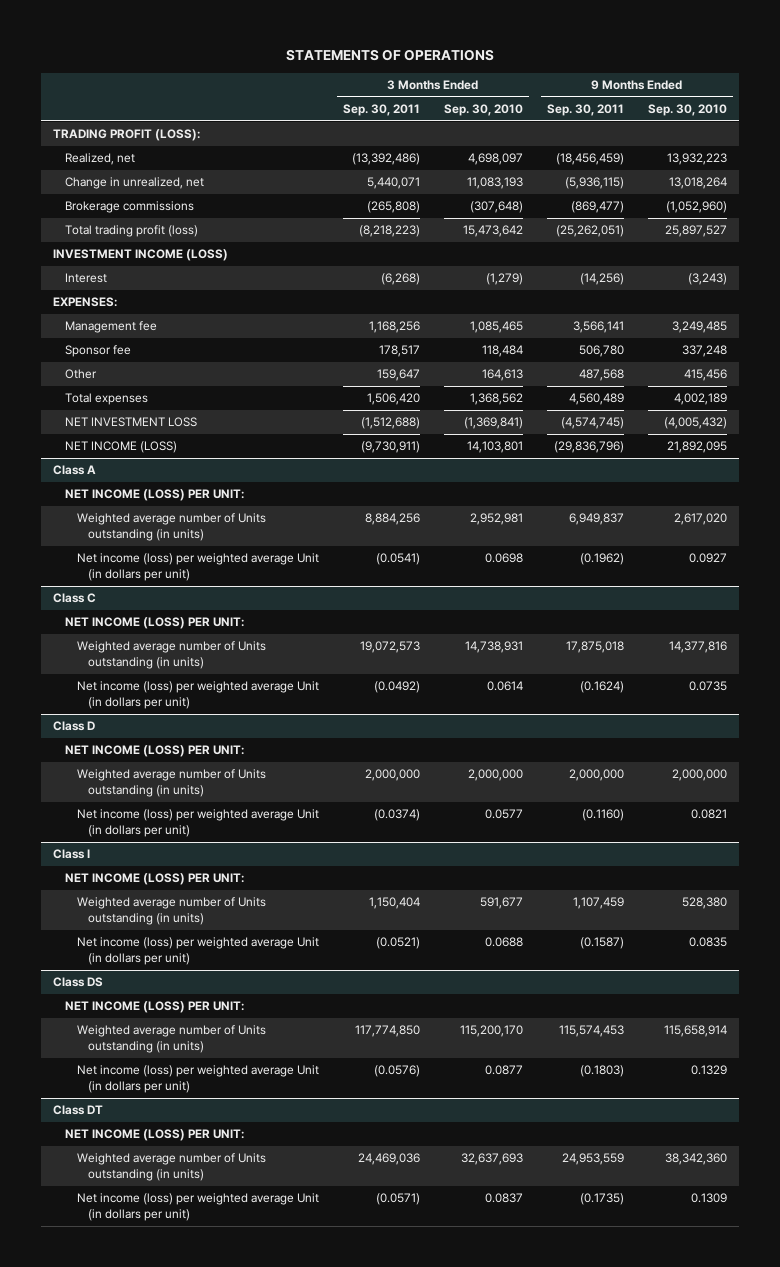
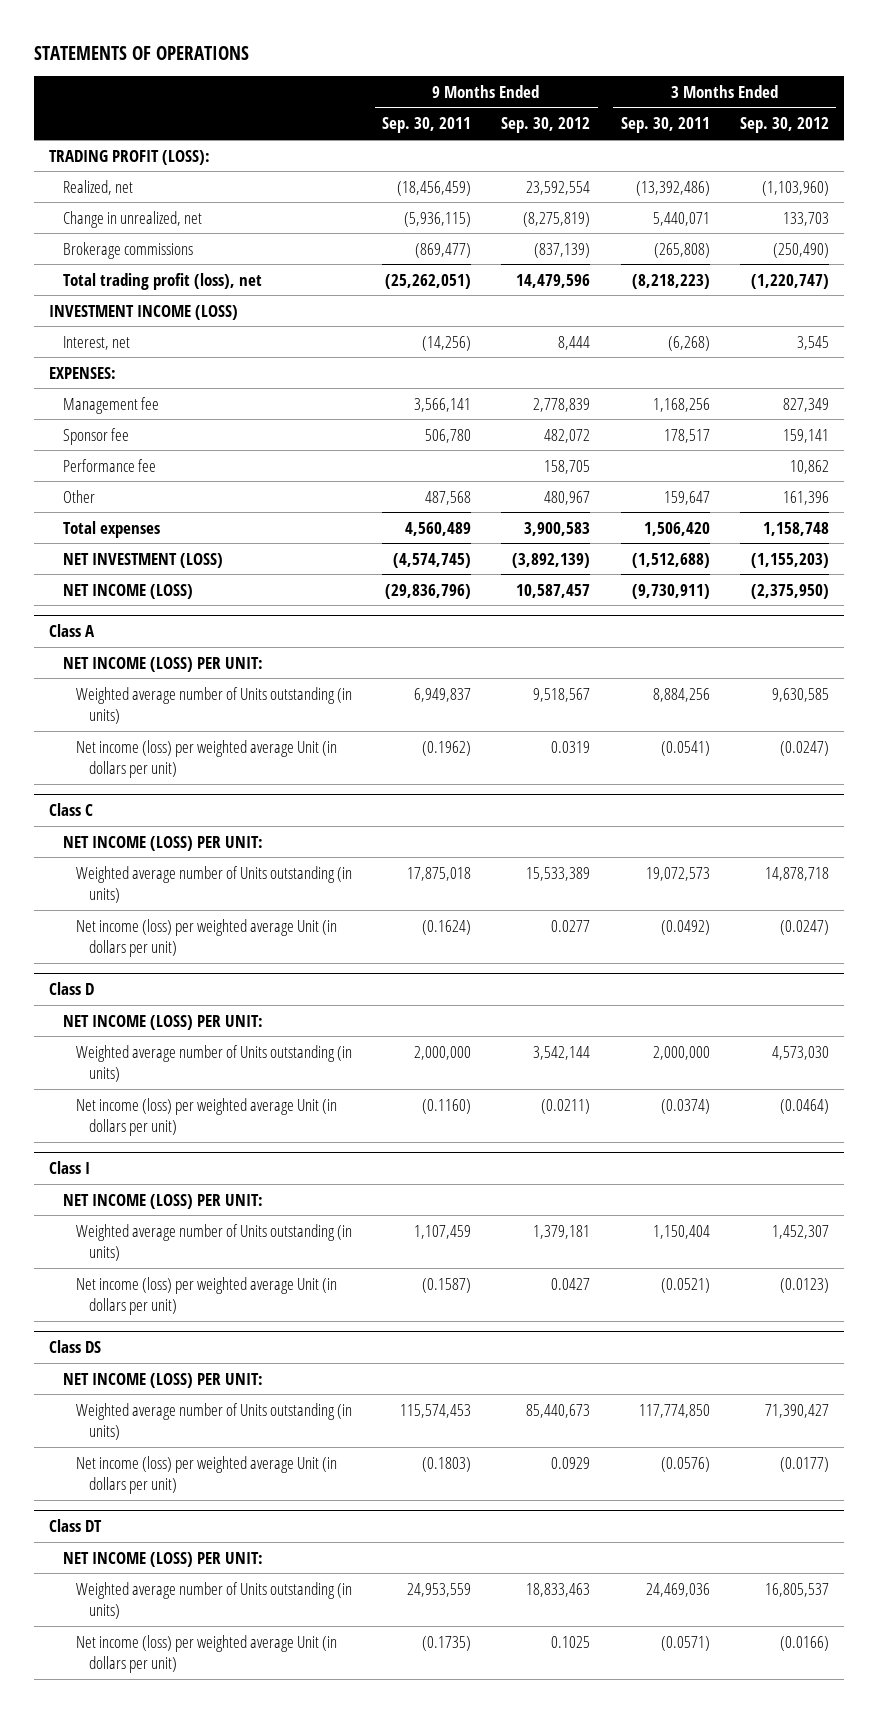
[443,104,523,117] Sep. 30, 2010 -> none
[647,104,727,117] Sep. 30, 2010 -> none
none -> [501,117,591,134] Sep. 30, 2012
none -> [739,117,829,134] Sep. 30, 2012
[65,225,199,238] Total trading profit (loss) -> [62,272,262,290] Total trading profit (loss), net
[65,273,108,284] Interest -> [62,335,130,350] Interest, net
none -> [62,458,156,472] Performance fee
[65,417,198,428] NET INVESTMENT LOSS -> [62,552,223,568] NET INVESTMENT (LOSS)

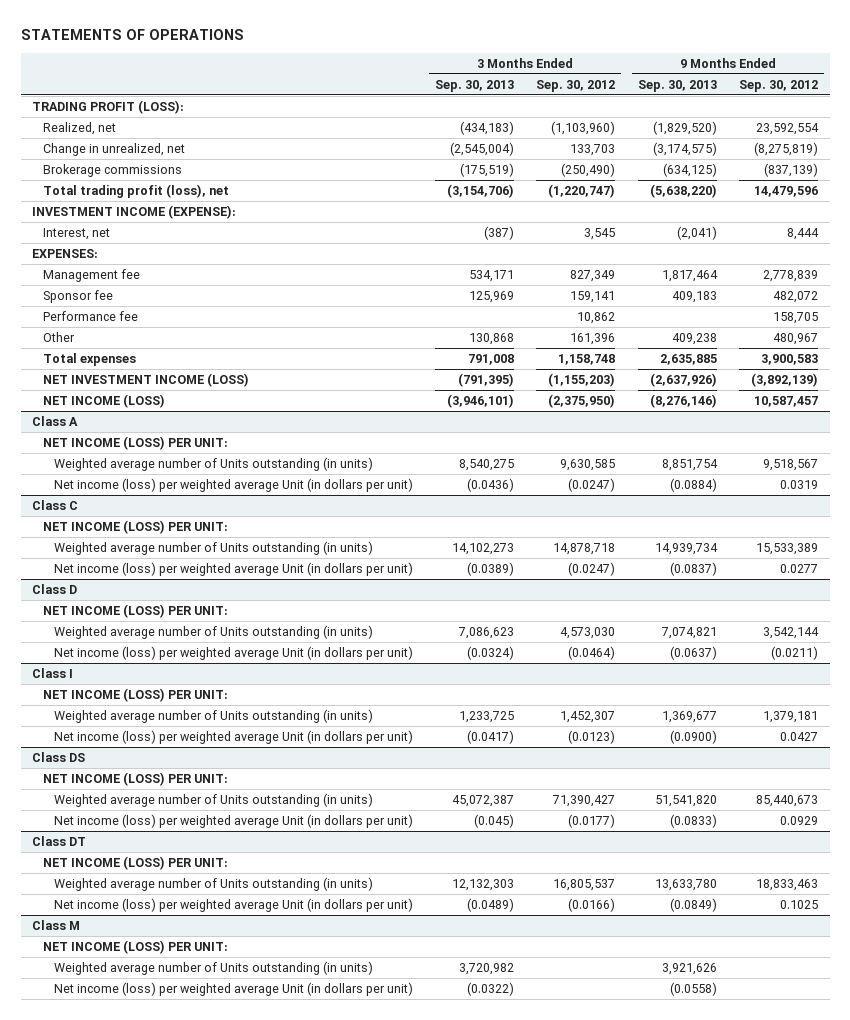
[382,117,472,134] Sep. 30, 2011 -> none
[620,117,710,134] Sep. 30, 2011 -> none
none -> [435,79,515,92] Sep. 30, 2013
none -> [637,79,717,92] Sep. 30, 2013
[49,304,239,320] INVESTMENT INCOME (LOSS) -> [31,204,236,219] INVESTMENT INCOME (EXPENSE):
[62,552,223,568] NET INVESTMENT (LOSS) -> [42,372,249,387] NET INVESTMENT INCOME (LOSS)
none -> [31,919,80,930] Class M
none -> [42,939,228,954] NET INCOME (LOSS) PER UNIT:
none -> [53,960,373,975] Weighted average number of Units outstanding (in units)
none -> [53,981,413,996] Net income (loss) per weighted average Unit (in dollars per unit)

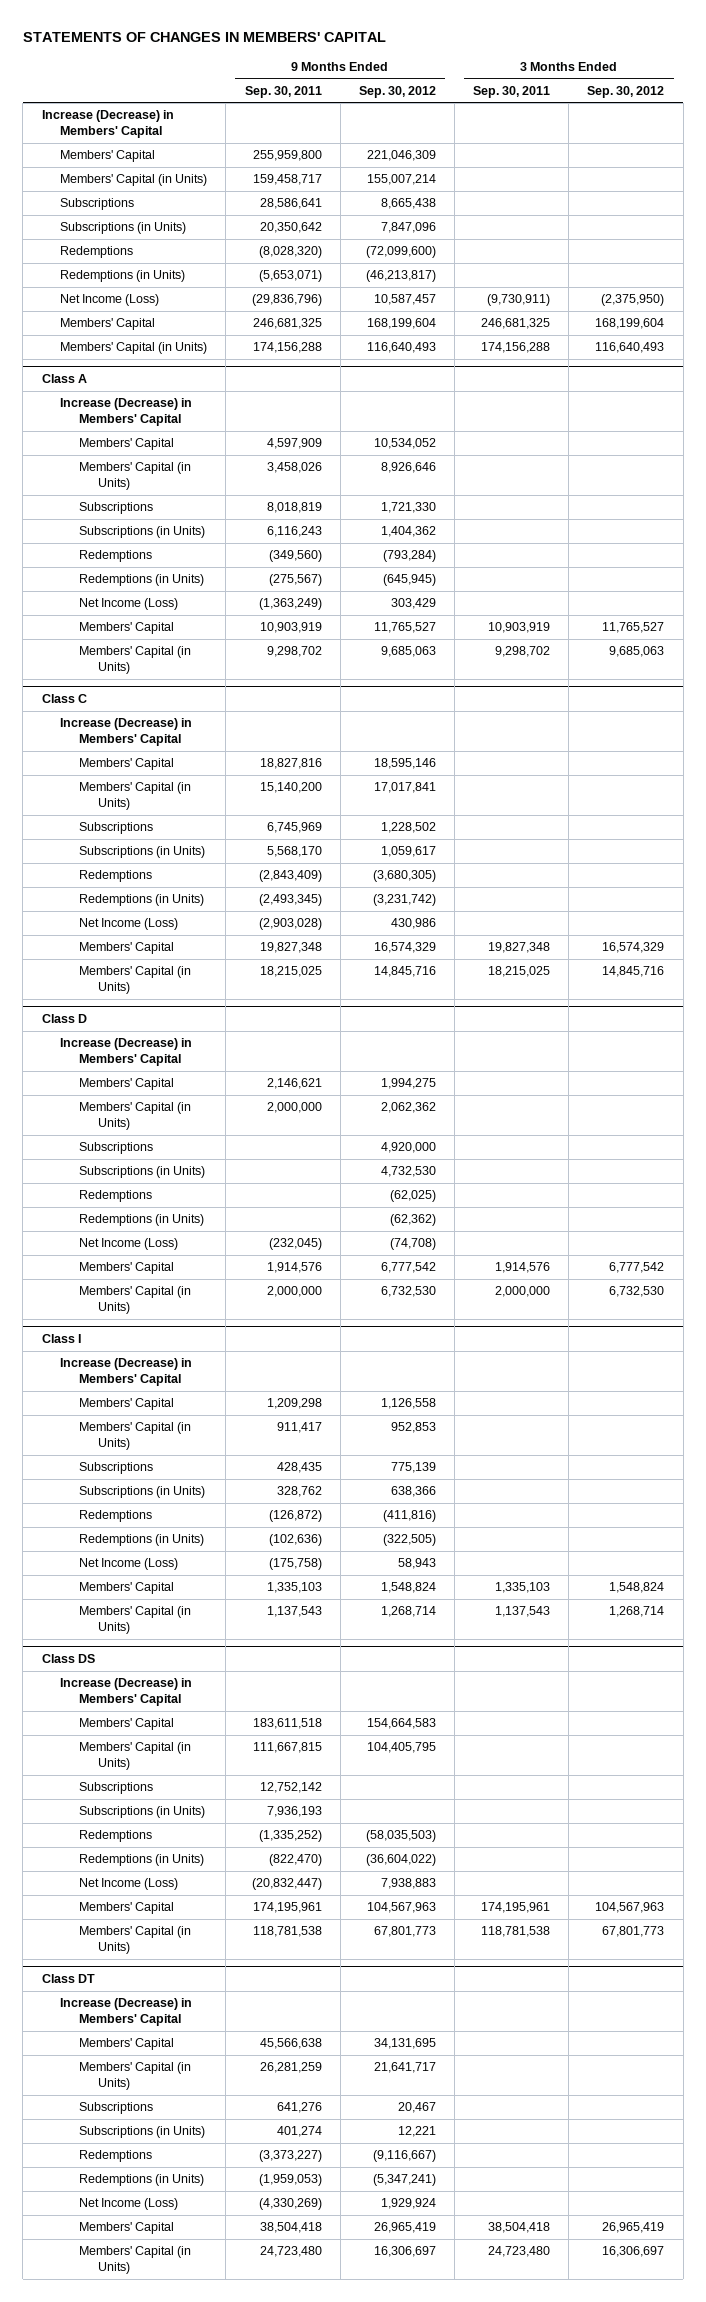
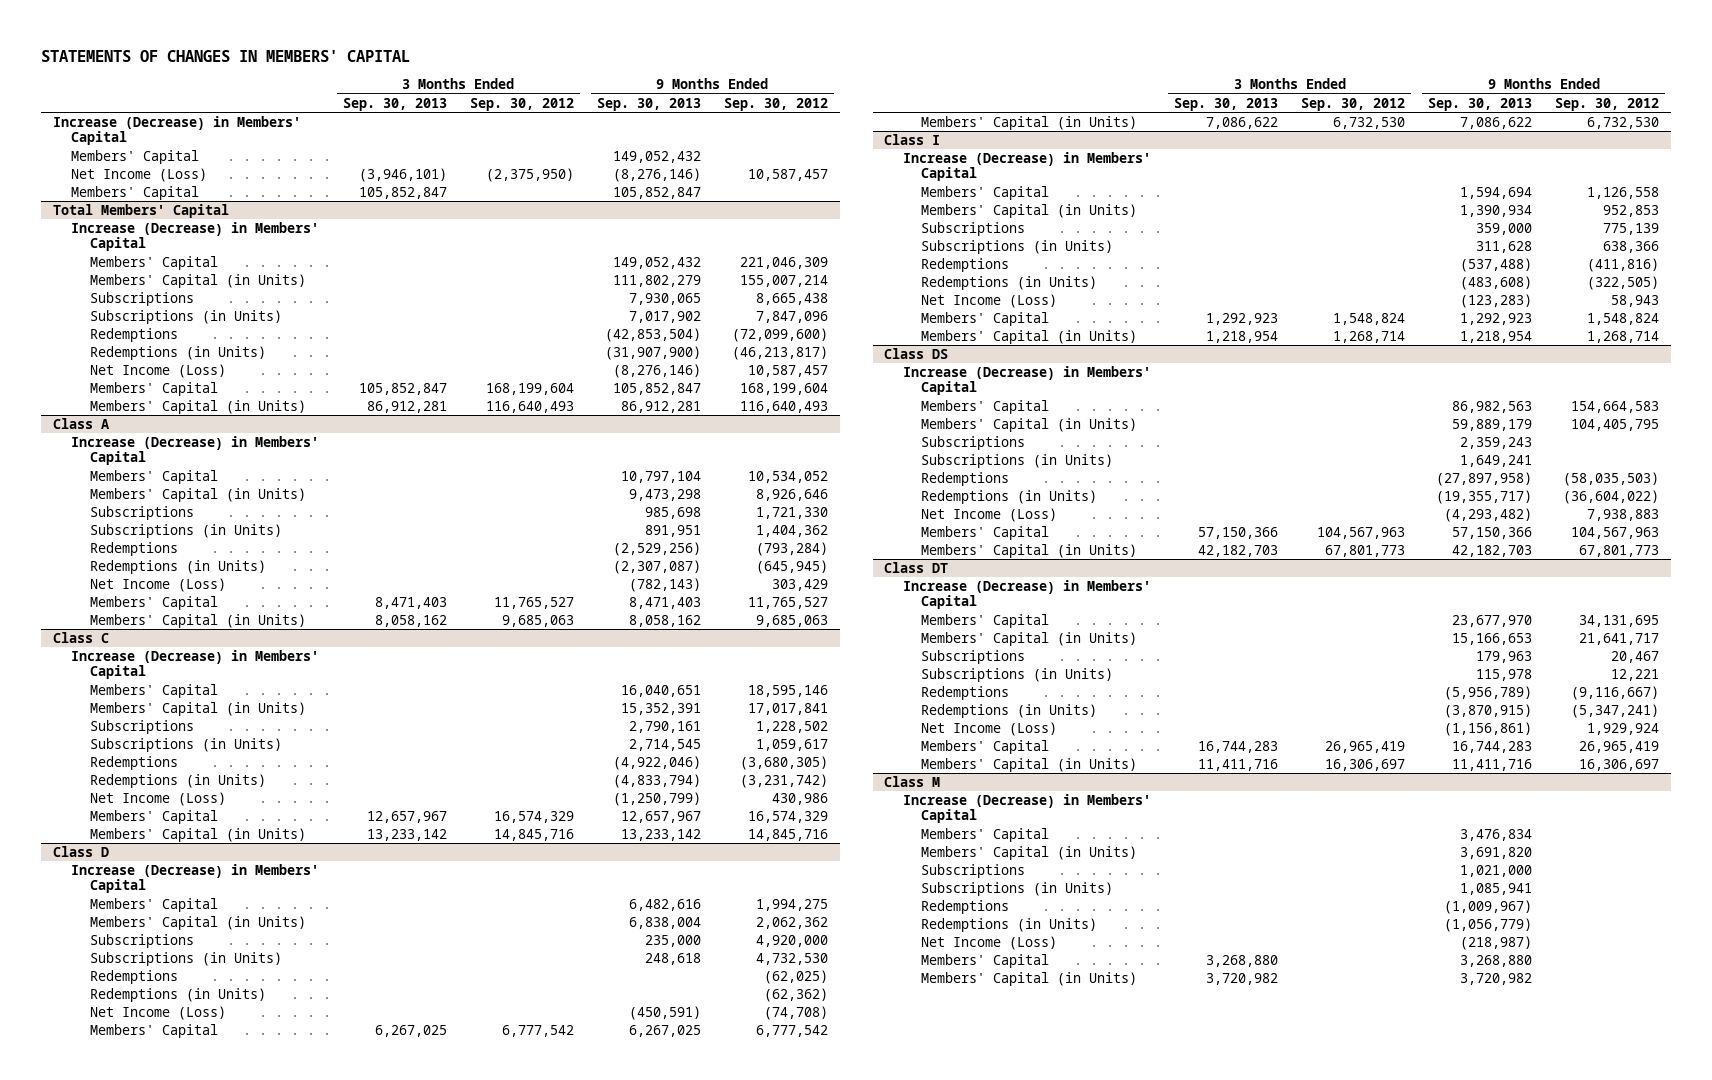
[244,85,322,98] Sep. 30, 2011 -> none
[473,85,551,98] Sep. 30, 2011 -> none
none -> [342,97,447,111] Sep. 30, 2013
none -> [596,97,701,111] Sep. 30, 2013
none -> [71,150,200,165] Members' Capital
[60,294,160,307] Net Income (Loss) -> [71,168,208,183] Net Income (Loss)
none -> [71,186,200,201] Members' Capital
none -> [52,204,229,219] Total Members' Capital
none -> [71,222,320,252] Increase (Decrease) in Members' Capital
none -> [89,364,226,379] Net Income (Loss)
none -> [884,776,941,788] Class M
none -> [902,794,1151,824] Increase (Decrease) in Members' Capital
none -> [921,828,1050,843] Members' Capital
none -> [921,846,1138,861] Members' Capital (in Units)
none -> [921,864,1026,879] Subscriptions
none -> [921,882,1114,897] Subscriptions (in Units)
none -> [921,900,1010,915] Redemptions
none -> [921,918,1098,933] Redemptions (in Units)
none -> [921,936,1058,951] Net Income (Loss)
none -> [921,954,1050,969] Members' Capital
none -> [921,972,1138,987] Members' Capital (in Units)

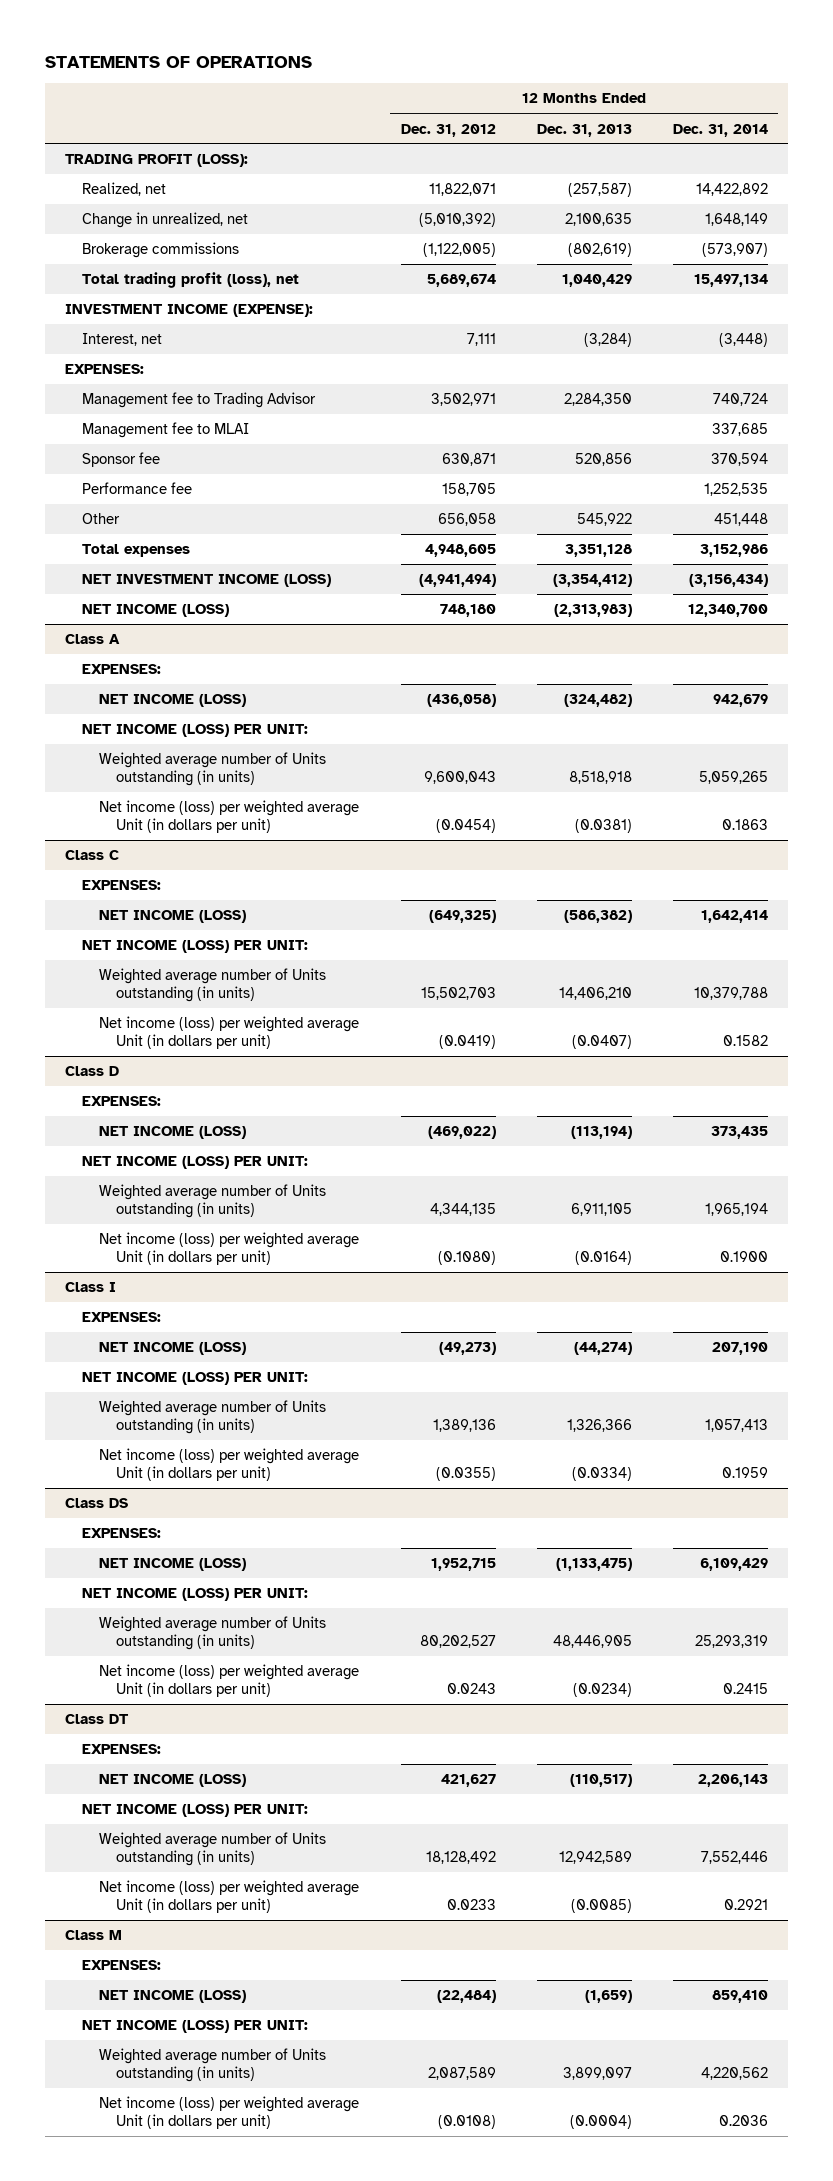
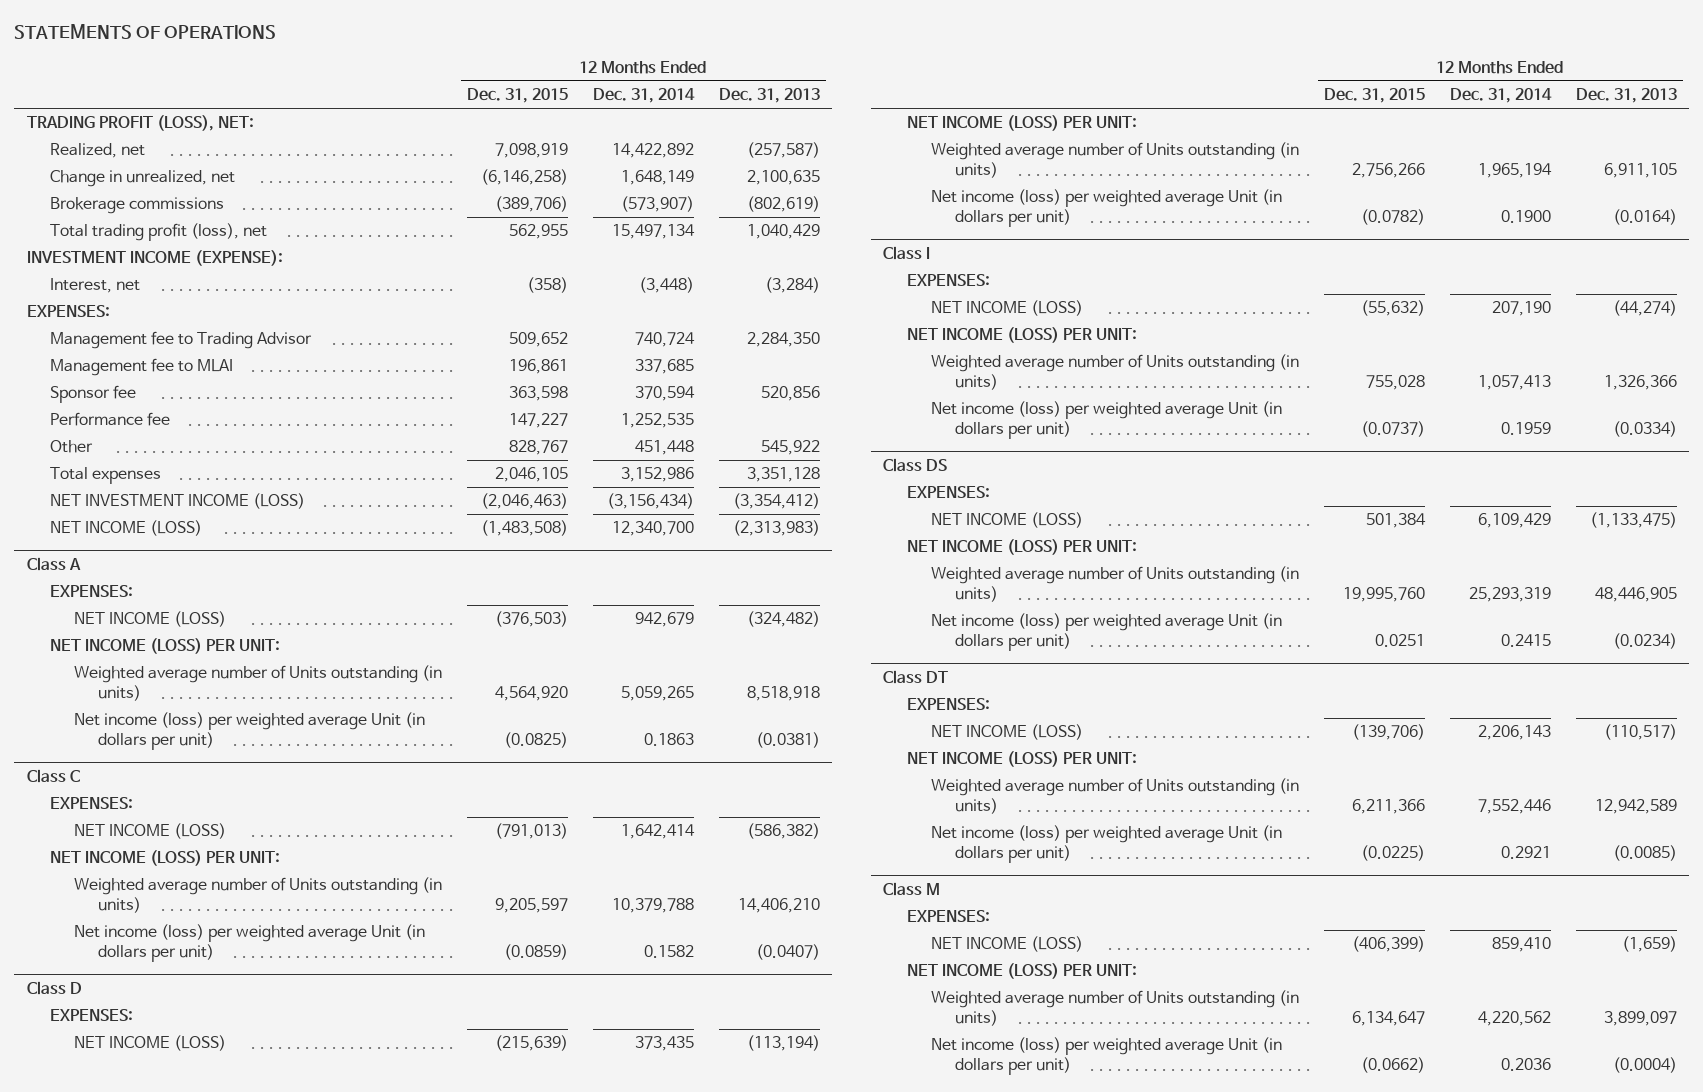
[400,123,496,137] Dec. 31, 2012 -> none
none -> [466,88,568,104] Dec. 31, 2015
[65,154,249,168] TRADING PROFIT (LOSS): -> [26,115,254,132] TRADING PROFIT (LOSS), NET:

